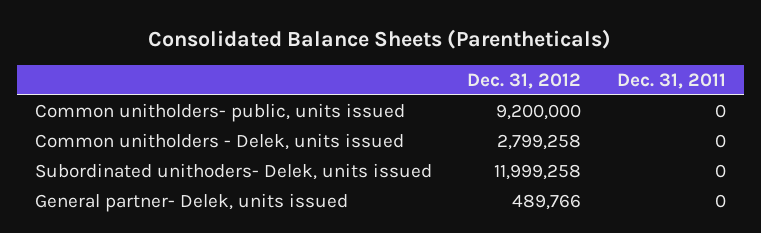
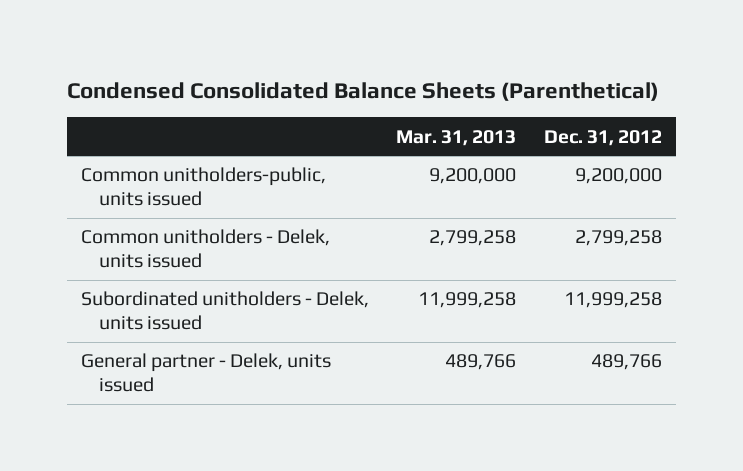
[148,29,612,50] Consolidated Balance Sheets (Parentheticals) -> [66,81,659,101] Condensed Consolidated Balance Sheets (Parenthetical)
[617,72,727,89] Dec. 31, 2011 -> none
none -> [396,129,517,146] Mar. 31, 2013
[34,102,405,122] Common unitholders- public, units issued -> [80,167,326,207] Common unitholders-public, units issued
[34,162,432,180] Subordinated unithoders- Delek, units issued -> [80,291,369,331] Subordinated unitholders - Delek, units issued
[34,192,348,212] General partner- Delek, units issued -> [80,353,331,393] General partner - Delek, units issued

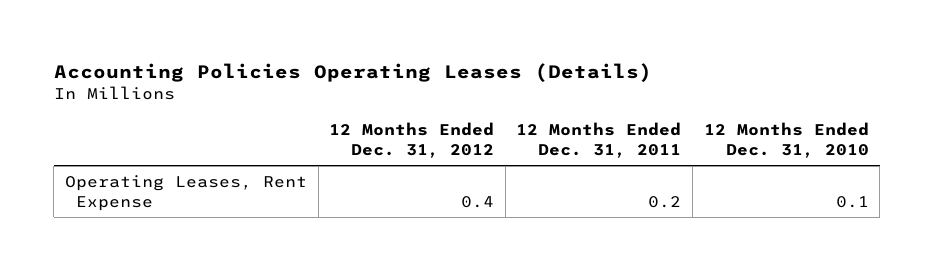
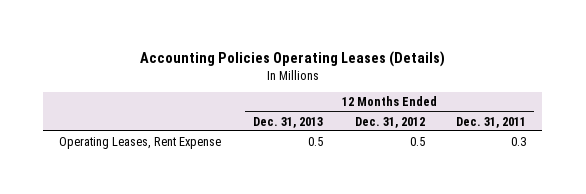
[703,122,869,158] 12 Months Ended Dec. 31, 2010 -> none
none -> [252,116,323,128] Dec. 31, 2013
[461,195,495,208] 0.4 -> [409,137,425,147] 0.5
[648,195,682,208] 0.2 -> [511,137,527,147] 0.3

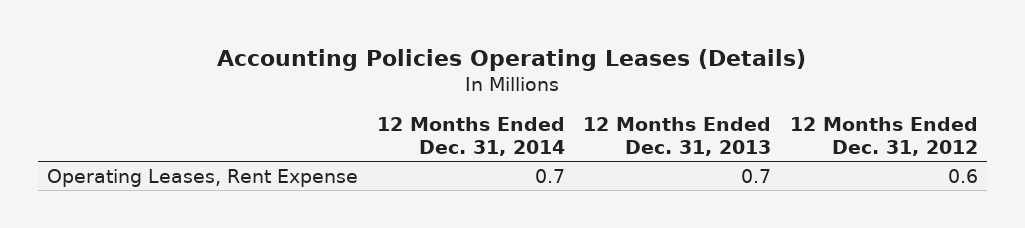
[456,116,527,128] Dec. 31, 2011 -> none
none -> [376,116,565,157] 12 Months Ended Dec. 31, 2014
[307,137,323,147] 0.5 -> [741,168,772,183] 0.7
[409,137,425,147] 0.5 -> [947,168,978,183] 0.6

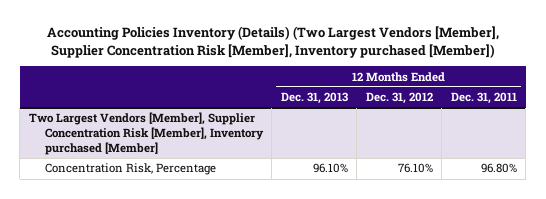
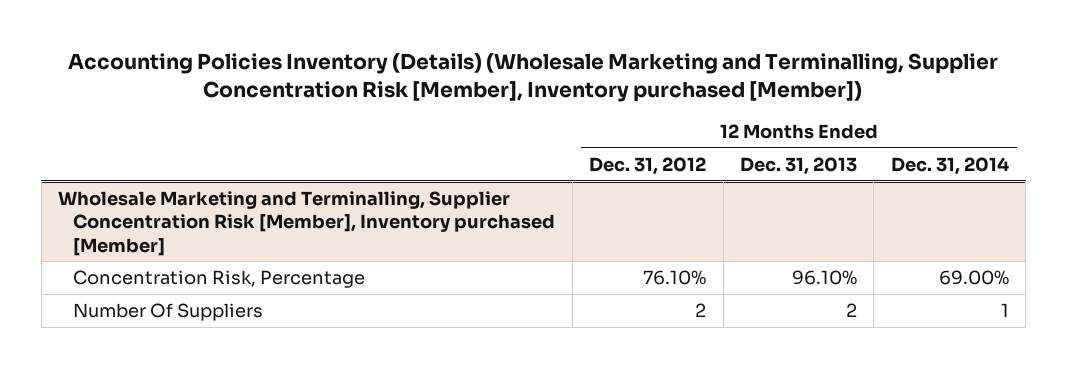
[46,26,499,58] Accounting Policies Inventory (Details) (Two Largest Vendors [Member], Supplier Concentration Risk [Member], Inventory purchased [Member]) -> [68,52,999,102] Accounting Policies Inventory (Details) (Wholesale Marketing and Terminalling, Supplier Concentration Risk [Member], Inventory purchased [Member])
[450,92,517,105] Dec. 31, 2011 -> none
none -> [890,156,1009,175] Dec. 31, 2014
[28,112,264,155] Two Largest Vendors [Member], Supplier Concentration Risk [Member], Inventory purchased [Member] -> none
none -> [58,191,556,256] Wholesale Marketing and Terminalling, Supplier Concentration Risk [Member], Inventory purchased [Member]
none -> [73,303,264,322] Number Of Suppliers

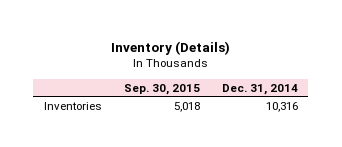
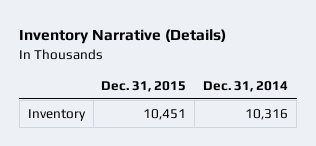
[110,40,230,55] Inventory (Details) -> [19,29,227,45] Inventory Narrative (Details)
[123,83,200,95] Sep. 30, 2015 -> none
none -> [101,81,187,93] Dec. 31, 2015
[44,101,103,110] Inventories -> [27,108,86,121] Inventory

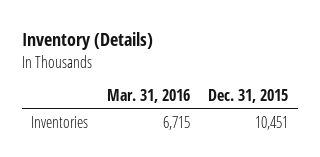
[19,29,227,45] Inventory Narrative (Details) -> [22,32,154,51] Inventory (Details)
[203,81,289,93] Dec. 31, 2014 -> none
none -> [106,89,190,104] Mar. 31, 2016
[27,108,86,121] Inventory -> [31,116,89,129] Inventories

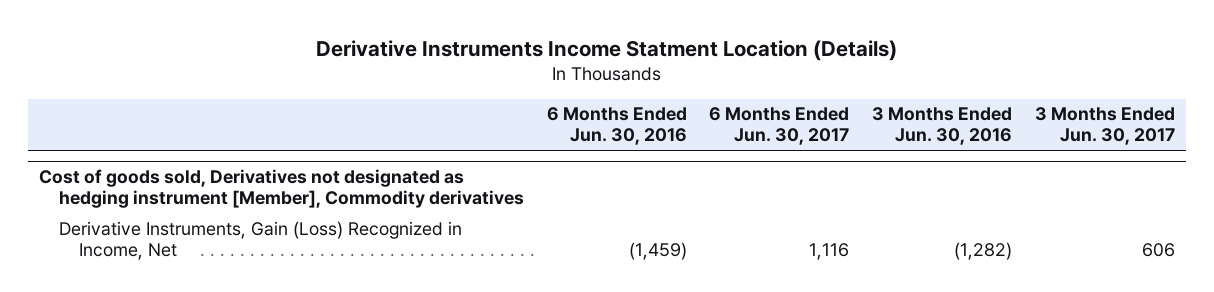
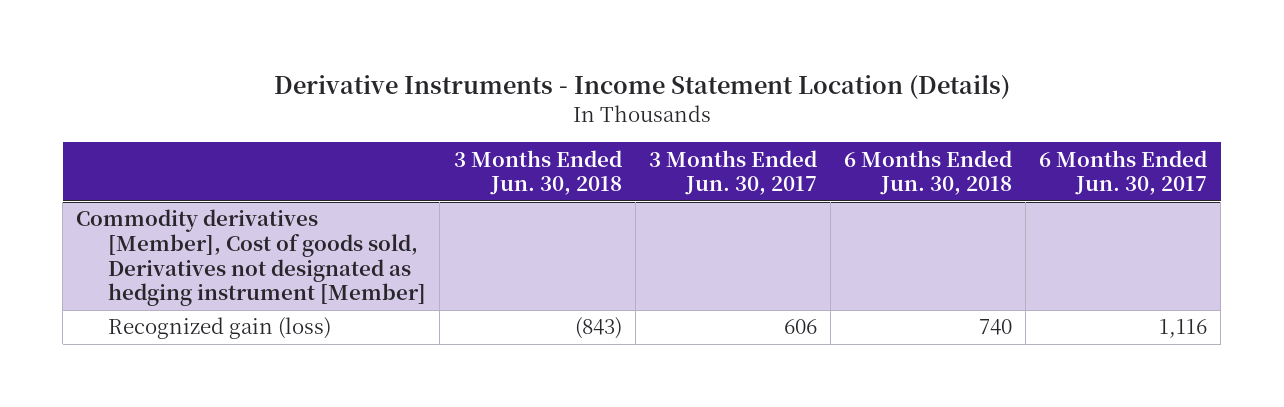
[315,39,897,61] Derivative Instruments Income Statment Location (Details) -> [273,74,1010,100] Derivative Instruments - Income Statement Location (Details)
[546,107,687,146] 6 Months Ended Jun. 30, 2016 -> none
[872,107,1013,146] 3 Months Ended Jun. 30, 2016 -> none
none -> [453,149,622,196] 3 Months Ended Jun. 30, 2018
none -> [844,149,1013,196] 6 Months Ended Jun. 30, 2018
[38,169,525,209] Cost of goods sold, Derivatives not designated as hedging instrument [Member], Commodity derivatives -> [76,209,427,307] Commodity derivatives [Member], Cost of goods sold, Derivatives not designated as hedging instrument [Member]
[59,220,463,260] Derivative Instruments, Gain (Loss) Recognized in Income, Net -> [108,317,332,340] Recognized gain (loss)

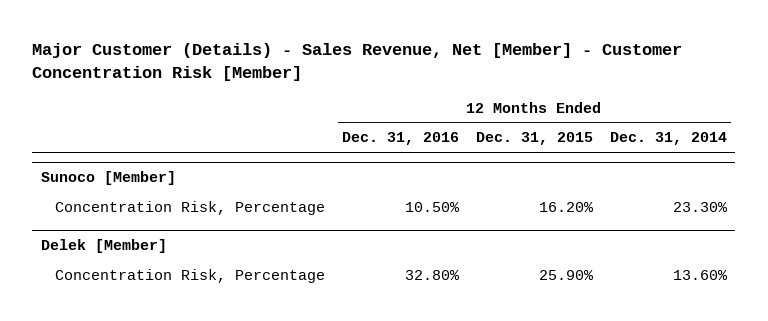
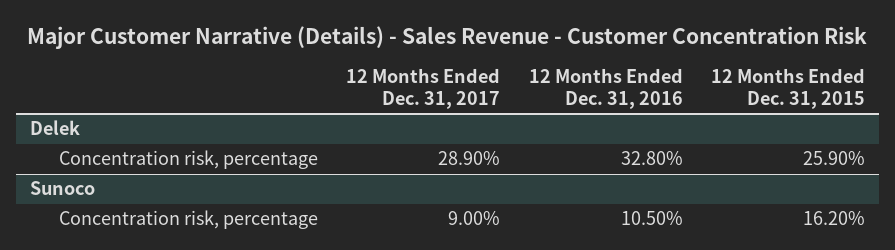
[32,43,683,82] Major Customer (Details) - Sales Revenue, Net [Member] - Customer Concentration Risk [Member] -> [27,25,868,49] Major Customer Narrative (Details) - Sales Revenue - Customer Concentration Risk
[609,132,727,146] Dec. 31, 2014 -> none
none -> [346,68,501,110] 12 Months Ended Dec. 31, 2017
[40,171,176,186] Sunoco [Member] -> [29,120,80,136] Delek
[54,200,325,215] Concentration Risk, Percentage -> [58,150,318,170] Concentration risk, percentage
[404,201,460,212] 10.50% -> [620,151,683,166] 32.80%
[538,201,594,212] 16.20% -> [803,151,866,166] 25.90%
[40,239,167,254] Delek [Member] -> [29,181,95,196] Sunoco
[54,268,325,283] Concentration Risk, Percentage -> [58,210,318,230] Concentration risk, percentage
[404,269,460,280] 32.80% -> [620,211,683,226] 10.50%
[538,269,594,280] 25.90% -> [803,211,866,226] 16.20%

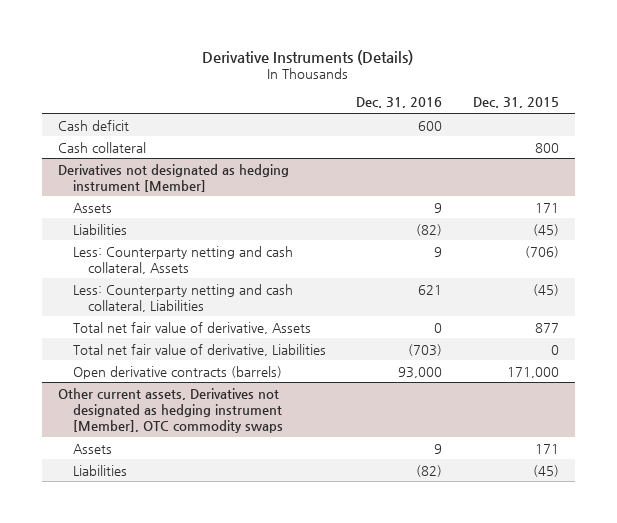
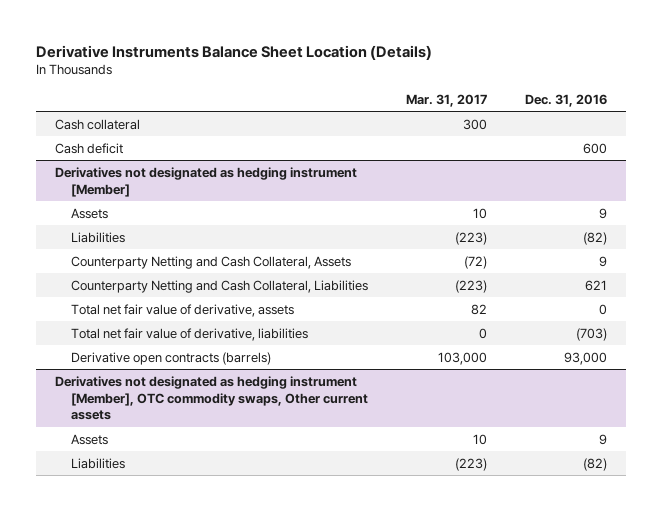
[202,49,414,65] Derivative Instruments (Details) -> [36,44,433,60] Derivative Instruments Balance Sheet Location (Details)
[473,97,560,109] Dec. 31, 2015 -> none
none -> [405,93,487,107] Mar. 31, 2017
[57,119,129,131] Cash deficit -> [55,142,124,154] Cash deficit
[72,245,293,274] Less: Counterparty netting and cash collateral, Assets -> [70,255,351,269] Counterparty Netting and Cash Collateral, Assets
[72,283,293,312] Less: Counterparty netting and cash collateral, Liabilities -> [70,279,368,293] Counterparty Netting and Cash Collateral, Liabilities
[72,321,311,334] Total net fair value of derivative, Assets -> [70,303,294,317] Total net fair value of derivative, assets
[72,343,326,356] Total net fair value of derivative, Liabilities -> [70,327,308,341] Total net fair value of derivative, liabilities
[72,365,282,379] Open derivative contracts (barrels) -> [70,351,271,365] Derivative open contracts (barrels)
[57,387,283,433] Other current assets, Derivatives not designated as hedging instrument [Member], OTC commodity swaps -> [55,375,368,421] Derivatives not designated as hedging instrument [Member], OTC commodity swaps, Other current assets

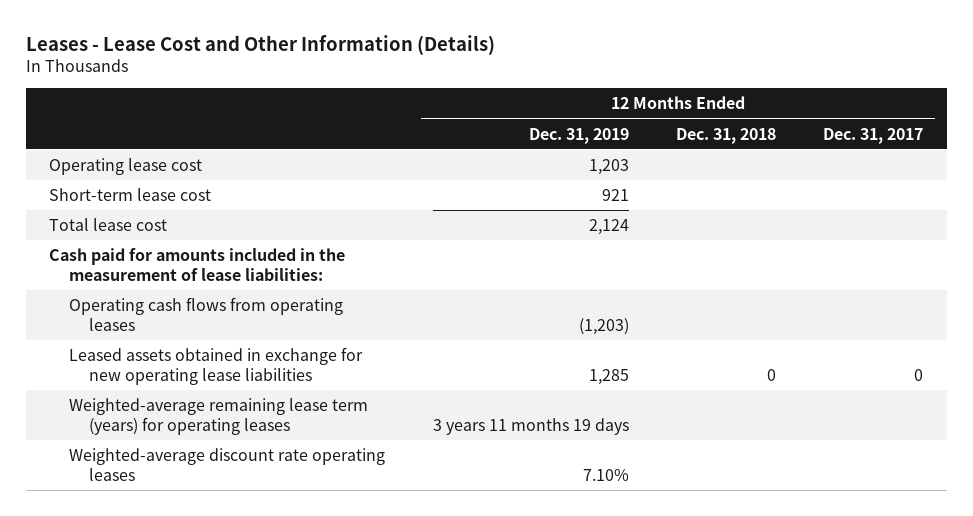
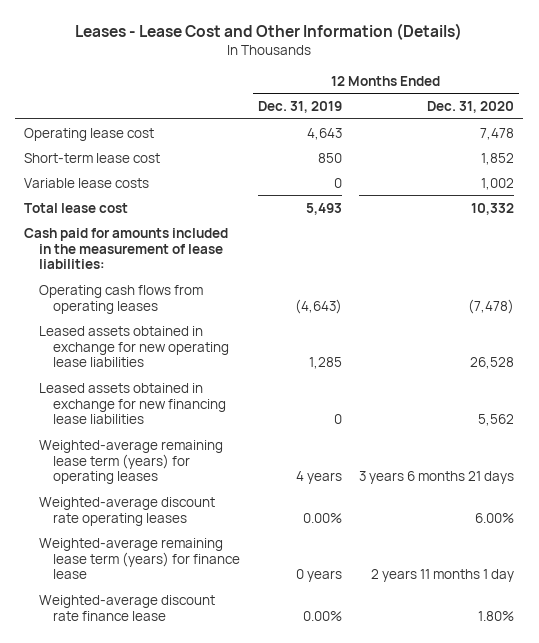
[675,127,776,144] Dec. 31, 2018 -> none
[823,127,924,144] Dec. 31, 2017 -> none
none -> [427,101,515,114] Dec. 31, 2020
[588,158,629,175] 1,203 -> [306,127,342,140] 4,643
[601,188,629,201] 921 -> [317,152,342,163] 850
none -> [24,177,150,188] Variable lease costs
[588,218,629,235] 2,124 -> [305,202,342,215] 5,493
[578,317,629,335] (1,203) -> [294,298,342,314] (4,643)
none -> [38,382,226,425] Leased assets obtained in exchange for new financing lease liabilities
[432,417,629,435] 3 years 11 months 19 days -> [295,471,342,485] 4 years
[582,468,629,481] 7.10% -> [302,512,342,523] 0.00%
none -> [38,537,240,580] Weighted-average remaining lease term (years) for finance lease
none -> [38,594,215,621] Weighted-average discount rate finance lease

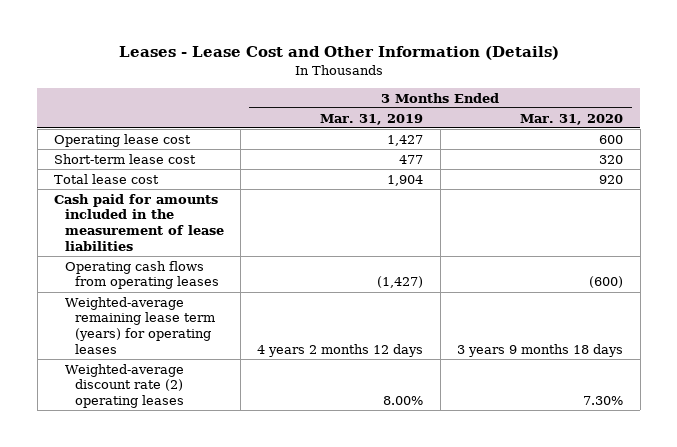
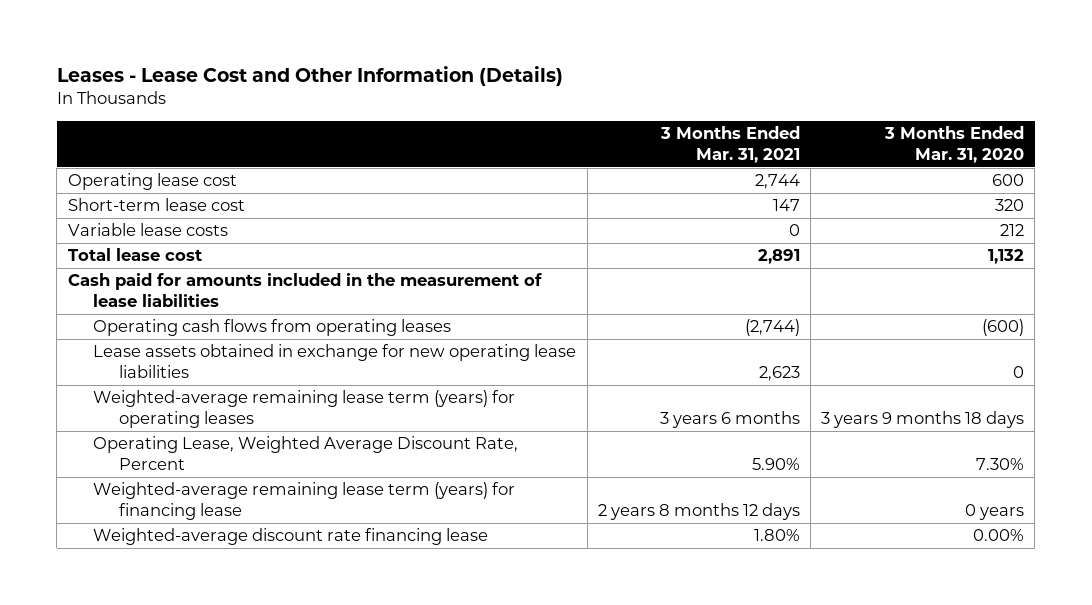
[320,113,424,125] Mar. 31, 2019 -> none
none -> [659,125,800,163] 3 Months Ended Mar. 31, 2021
none -> [67,223,228,237] Variable lease costs
[599,174,624,184] 920 -> [988,249,1025,265] 1,132
none -> [93,344,577,379] Lease assets obtained in exchange for new operating lease liabilities
[64,363,185,408] Weighted-average discount rate (2) operating leases -> [93,436,519,471] Operating Lease, Weighted Average Discount Rate, Percent
none -> [93,482,516,521] Weighted-average remaining lease term (years) for financing lease
none -> [93,528,489,546] Weighted-average discount rate financing lease

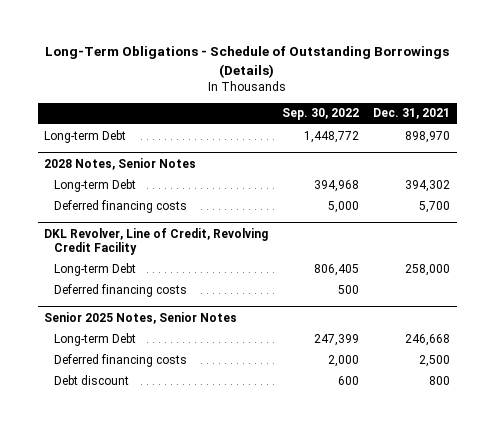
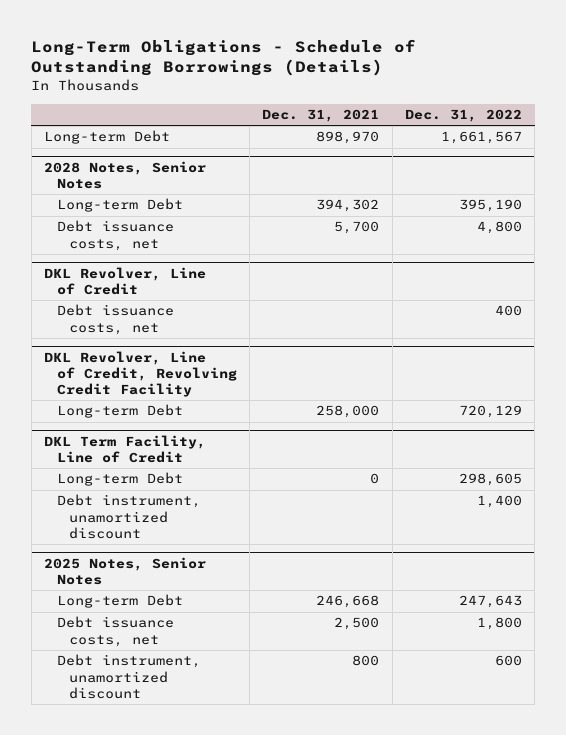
[282,108,360,121] Sep. 30, 2022 -> none
none -> [405,109,523,123] Dec. 31, 2022
[53,199,187,213] Deferred financing costs -> [56,220,174,251] Debt issuance costs, net
none -> [44,266,207,295] DKL Revolver, Line of Credit
none -> [56,304,174,335] Debt issuance costs, net
[53,283,187,297] Deferred financing costs -> none
none -> [44,434,207,463] DKL Term Facility, Line of Credit
none -> [56,472,183,487] Long-term Debt
none -> [56,494,201,539] Debt instrument, unamortized discount
[44,311,238,324] Senior 2025 Notes, Senior Notes -> [44,556,207,585] 2025 Notes, Senior Notes
[53,353,187,367] Deferred financing costs -> [56,616,174,647] Debt issuance costs, net
[53,374,129,385] Debt discount -> [56,654,201,699] Debt instrument, unamortized discount

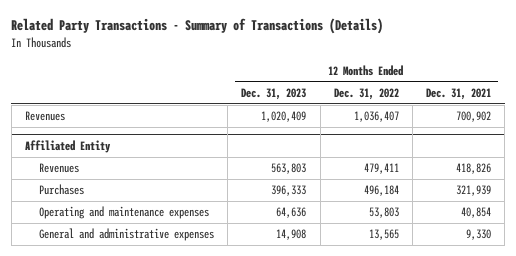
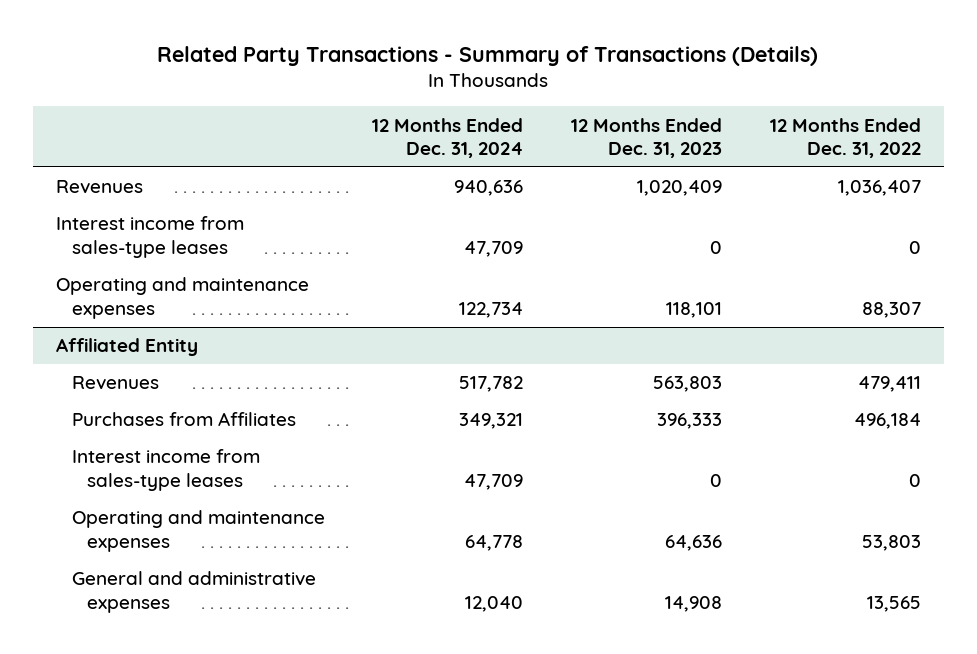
[426,87,492,100] Dec. 31, 2021 -> none
none -> [372,117,524,158] 12 Months Ended Dec. 31, 2024
none -> [56,216,245,258] Interest income from sales-type leases
none -> [56,277,310,319] Operating and maintenance expenses
[38,184,84,196] Purchases -> [71,412,296,427] Purchases from Affiliates
none -> [71,449,260,491] Interest income from sales-type leases

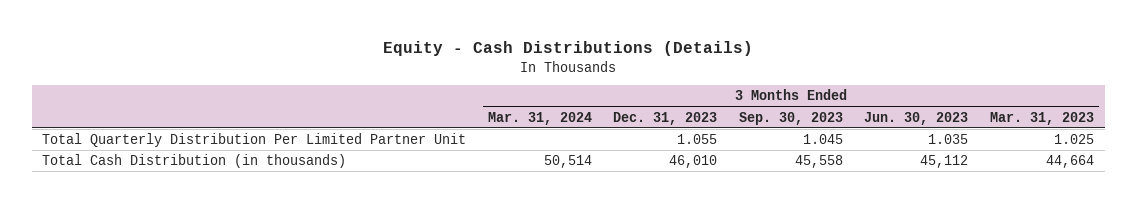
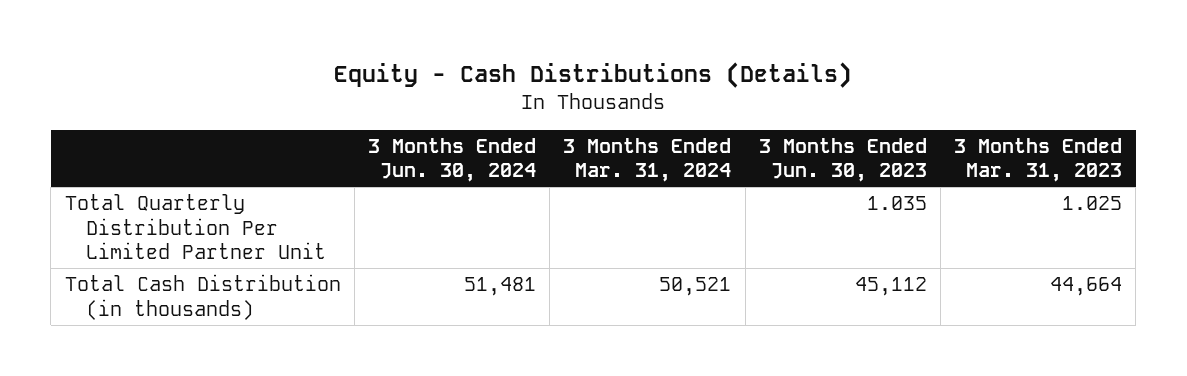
[613,111,718,125] Dec. 31, 2023 -> none
[738,111,843,125] Sep. 30, 2023 -> none
none -> [368,137,537,183] 3 Months Ended Jun. 30, 2024
[543,155,592,169] 50,514 -> [659,277,732,297] 50,521

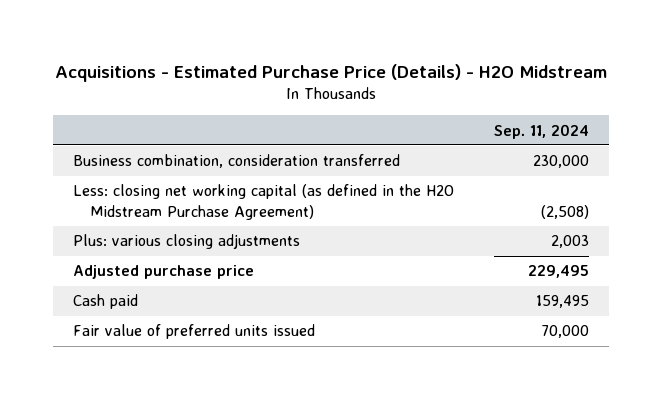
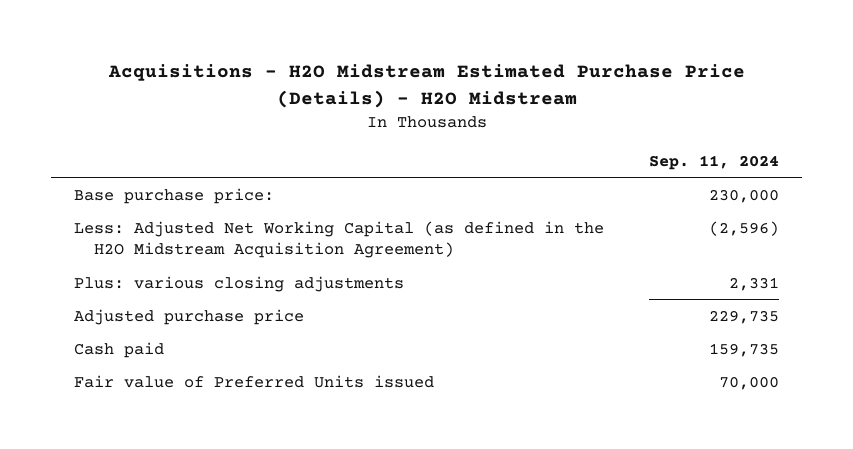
[54,63,607,82] Acquisitions - Estimated Purchase Price (Details) - H2O Midstream -> [107,64,745,108] Acquisitions - H2O Midstream Estimated Purchase Price (Details) - H2O Midstream
[72,154,400,169] Business combination, consideration transferred -> [73,187,274,204] Base purchase price:
[72,184,454,221] Less: closing net working capital (as defined in the H2O Midstream Purchase Agreement) -> [73,220,604,258] Less: Adjusted Net Working Capital (as defined in the H2O Midstream Acquisition Agreement)
[540,205,589,220] (2,508) -> [709,220,780,236] (2,596)
[550,235,589,249] 2,003 -> [729,276,780,291] 2,331
[527,265,589,279] 229,495 -> [709,309,780,324] 229,735
[535,295,589,309] 159,495 -> [709,342,780,357] 159,735
[72,324,315,340] Fair value of preferred units issued -> [73,374,434,388] Fair value of Preferred Units issued

